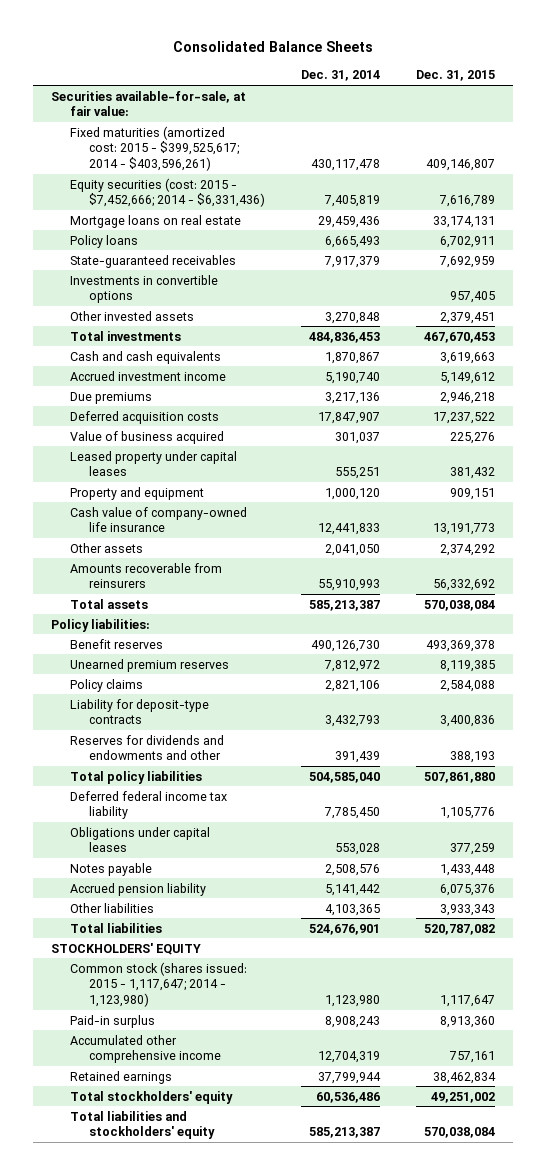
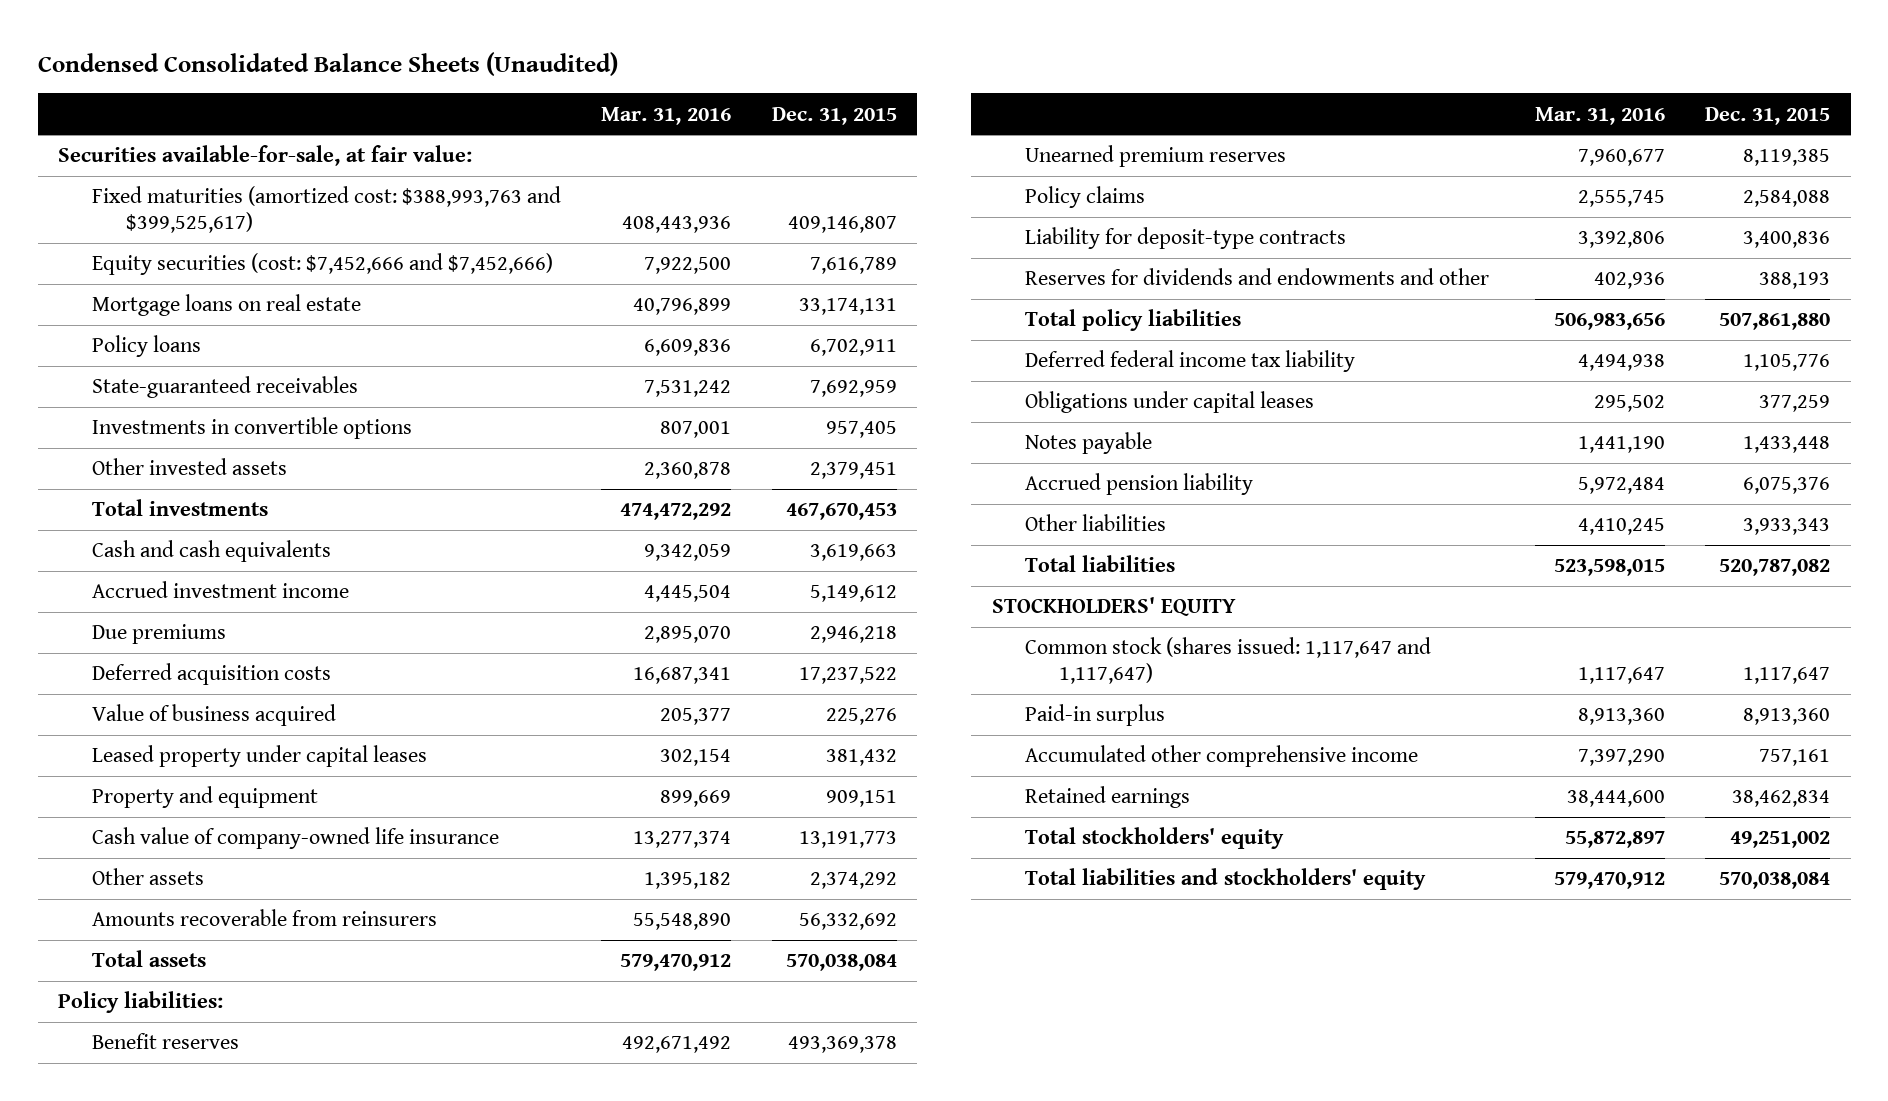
[173,41,374,53] Consolidated Balance Sheets -> [37,51,618,76] Condensed Consolidated Balance Sheets (Unaudited)
[301,70,381,82] Dec. 31, 2014 -> none
none -> [601,106,732,125] Mar. 31, 2016
[70,125,240,171] Fixed maturities (amortized cost: 2015 - $399,525,617; 2014 - $403,596,261) -> [91,186,561,234] Fixed maturities (amortized cost: $388,993,763 and $399,525,617)
[70,177,266,208] Equity securities (cost: 2015 - $7,452,666; 2014 - $6,331,436) -> [91,253,553,276] Equity securities (cost: $7,452,666 and $7,452,666)
[70,961,248,1007] Common stock (shares issued: 2015 - 1,117,647; 2014 - 1,123,980) -> [1025,637,1432,685] Common stock (shares issued: 1,117,647 and 1,117,647)

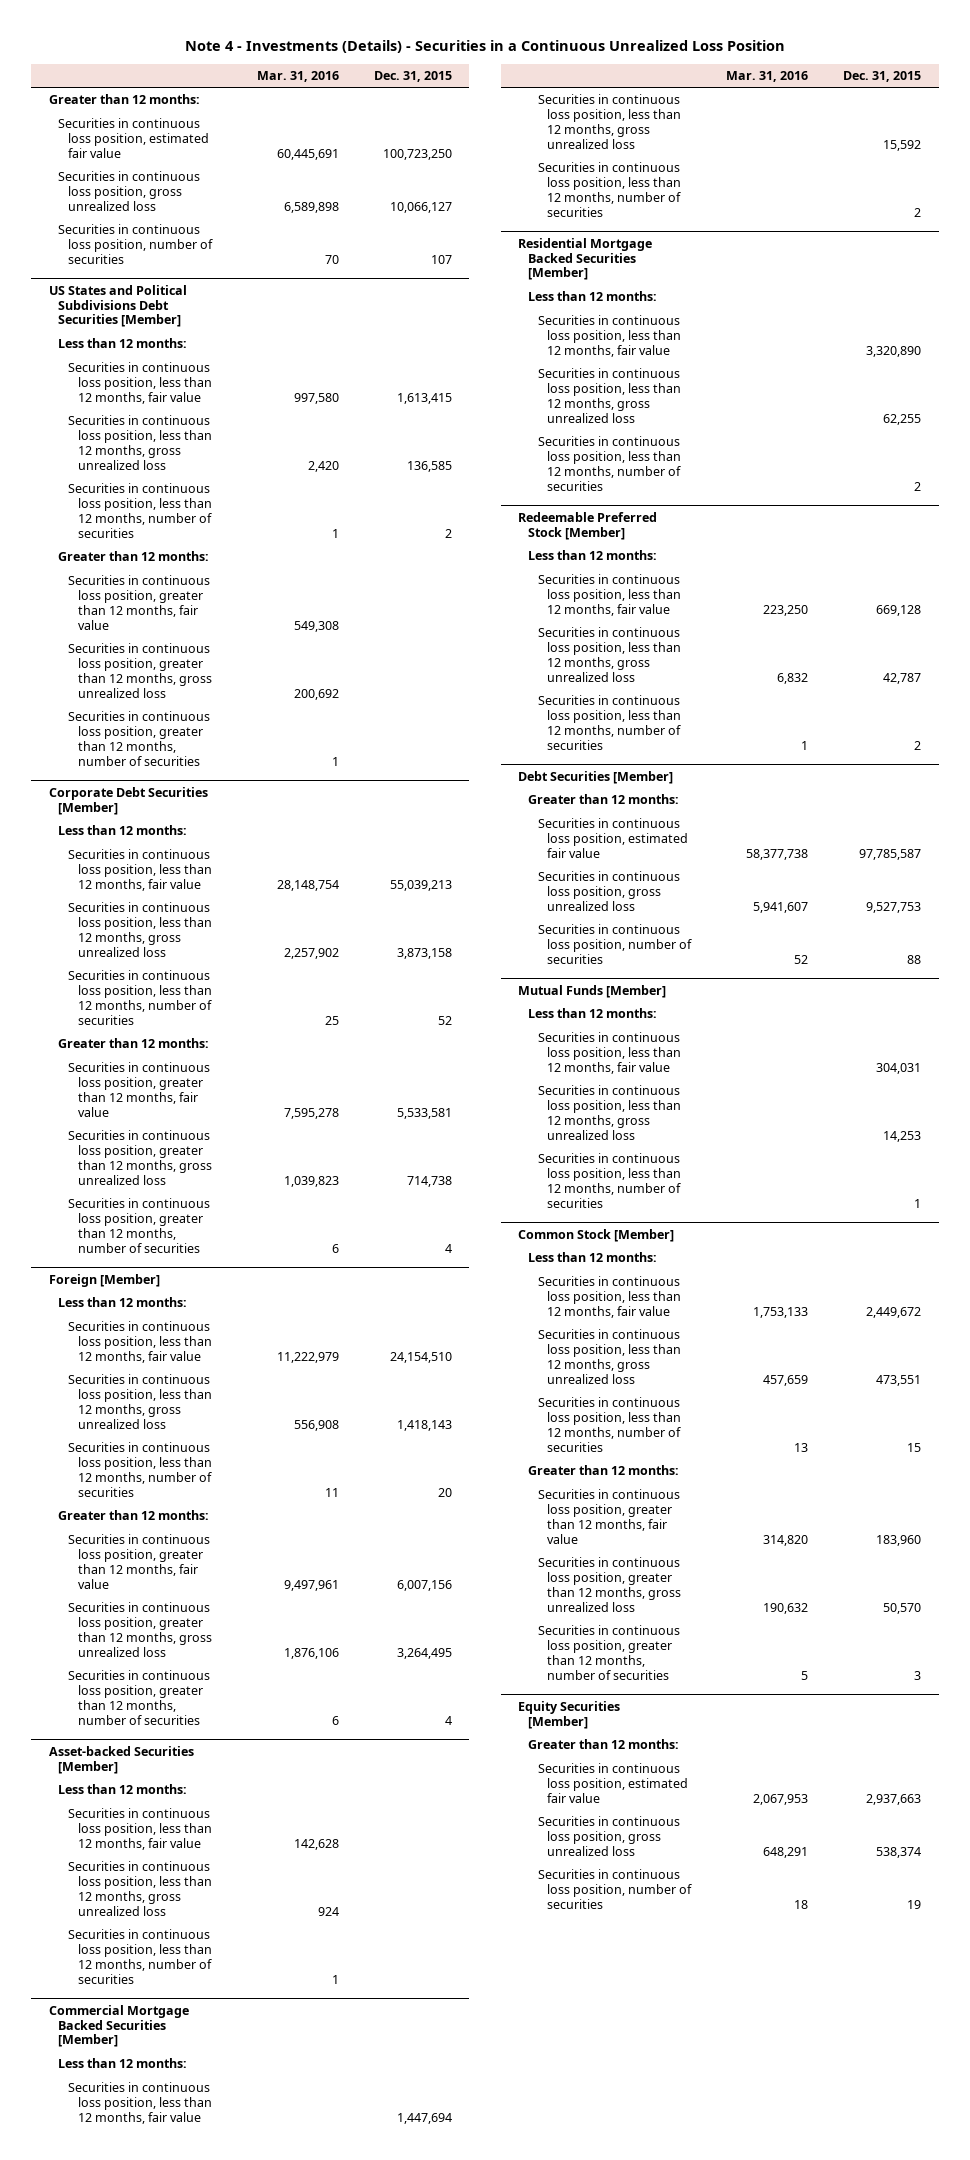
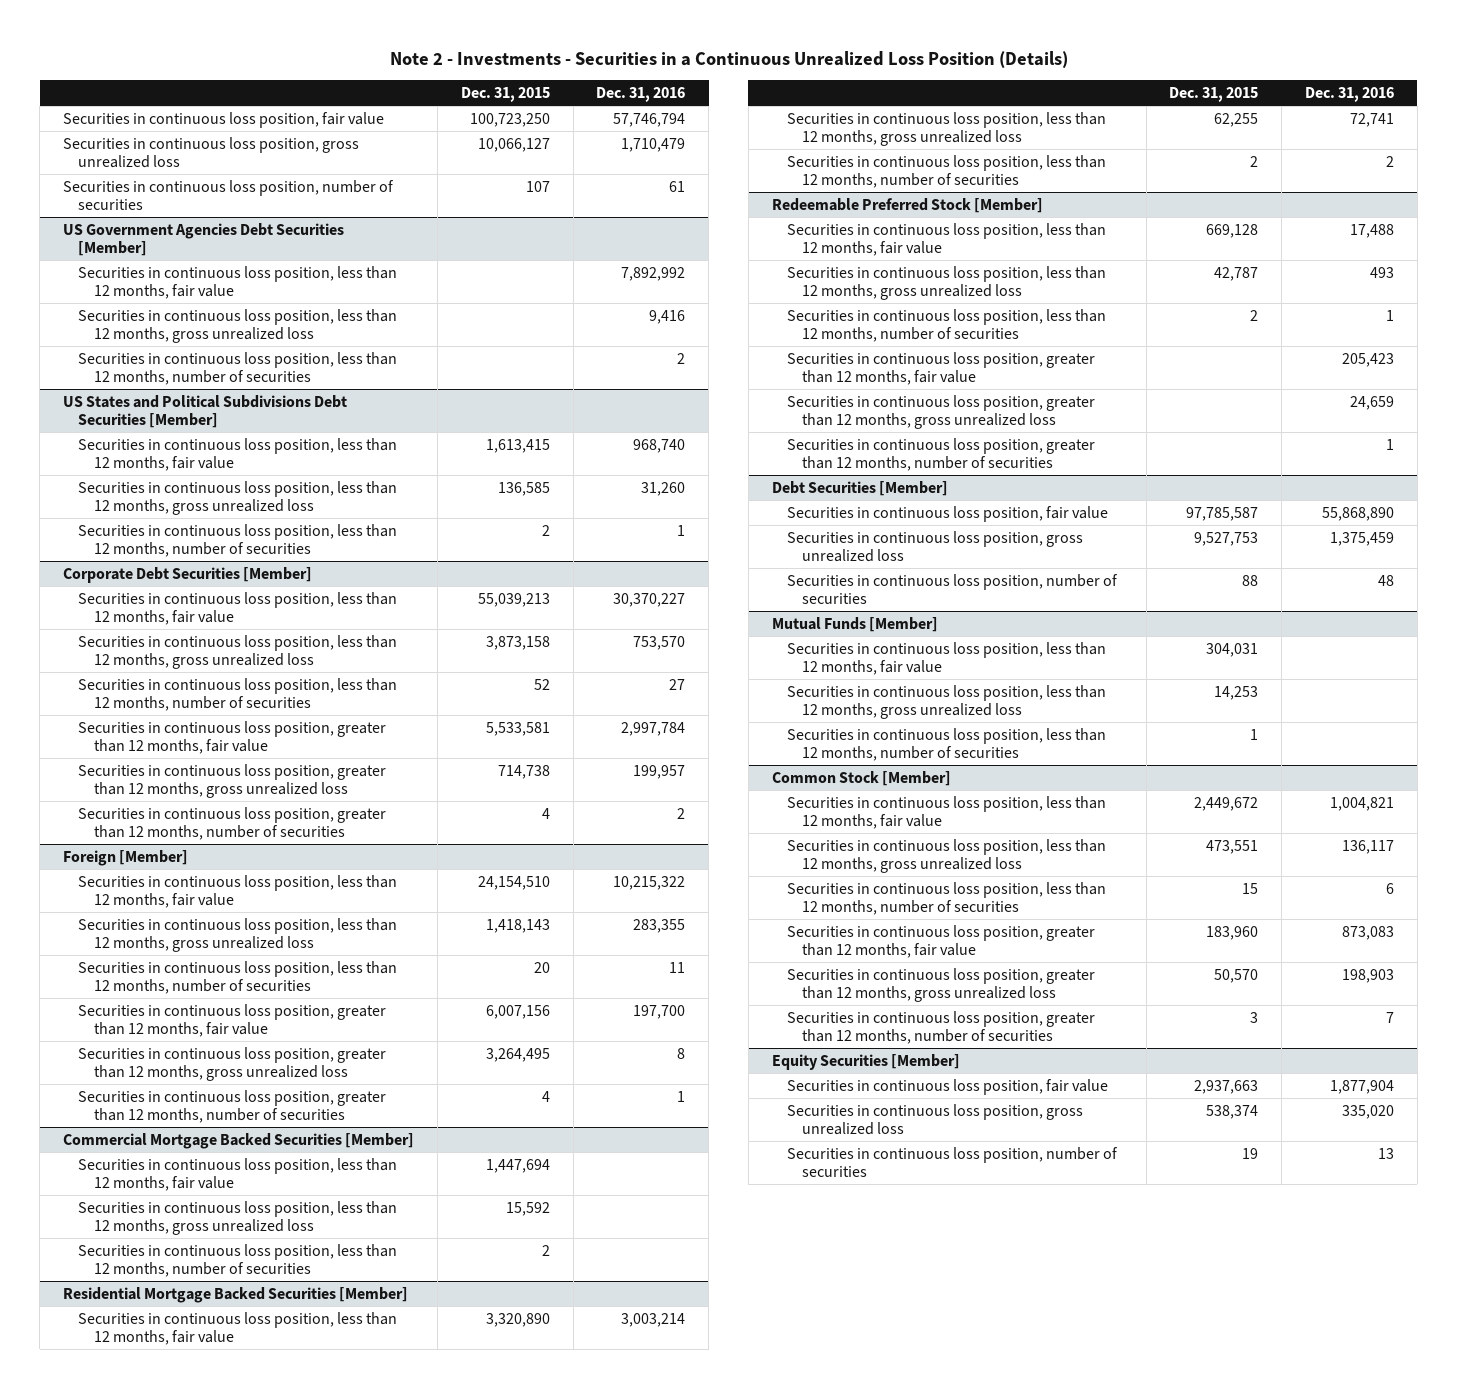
[185,39,786,53] Note 4 - Investments (Details) - Securities in a Continuous Unrealized Loss Position -> [389,50,1068,68] Note 2 - Investments - Securities in a Continuous Unrealized Loss Position (Details)
[256,70,339,82] Mar. 31, 2016 -> none
none -> [596,87,686,103] Dec. 31, 2016
[48,94,200,105] Greater than 12 months: -> none
[58,118,210,159] Securities in continuous loss position, estimated fair value -> [63,111,385,128] Securities in continuous loss position, fair value
none -> [63,222,345,257] US Government Agencies Debt Securities [Member]
none -> [78,265,398,300] Securities in continuous loss position, less than 12 months, fair value
none -> [78,308,398,344] Securities in continuous loss position, less than 12 months, gross unrealized loss
none -> [78,351,398,386] Securities in continuous loss position, less than 12 months, number of securities
[58,338,188,349] Less than 12 months: -> none
[58,551,210,562] Greater than 12 months: -> none
[68,575,211,630] Securities in continuous loss position, greater than 12 months, fair value -> none
[68,643,212,698] Securities in continuous loss position, greater than 12 months, gross unrealized loss -> none
[68,711,211,766] Securities in continuous loss position, greater than 12 months, number of securities -> none
[58,825,188,836] Less than 12 months: -> none
[58,1038,210,1049] Greater than 12 months: -> none
[58,1297,188,1308] Less than 12 months: -> none
[58,1510,210,1521] Greater than 12 months: -> none
[48,1745,194,1774] Asset-backed Securities [Member] -> none
[58,1784,188,1795] Less than 12 months: -> none
[68,1808,212,1851] Securities in continuous loss position, less than 12 months, fair value -> none
[68,1861,212,1916] Securities in continuous loss position, less than 12 months, gross unrealized loss -> none
[68,1929,212,1984] Securities in continuous loss position, less than 12 months, number of securities -> none
[58,2058,188,2069] Less than 12 months: -> none
[528,291,658,302] Less than 12 months: -> none
[528,550,658,561] Less than 12 months: -> none
none -> [786,351,1095,386] Securities in continuous loss position, greater than 12 months, fair value
none -> [786,394,1095,430] Securities in continuous loss position, greater than 12 months, gross unrealized loss
none -> [786,437,1095,472] Securities in continuous loss position, greater than 12 months, number of securities
[528,794,680,805] Greater than 12 months: -> none
[537,818,689,859] Securities in continuous loss position, estimated fair value -> [786,505,1108,522] Securities in continuous loss position, fair value
[528,1008,658,1019] Less than 12 months: -> none
[528,1252,658,1263] Less than 12 months: -> none
[528,1465,680,1476] Greater than 12 months: -> none
[528,1739,680,1750] Greater than 12 months: -> none
[537,1763,689,1804] Securities in continuous loss position, estimated fair value -> [786,1078,1108,1095] Securities in continuous loss position, fair value

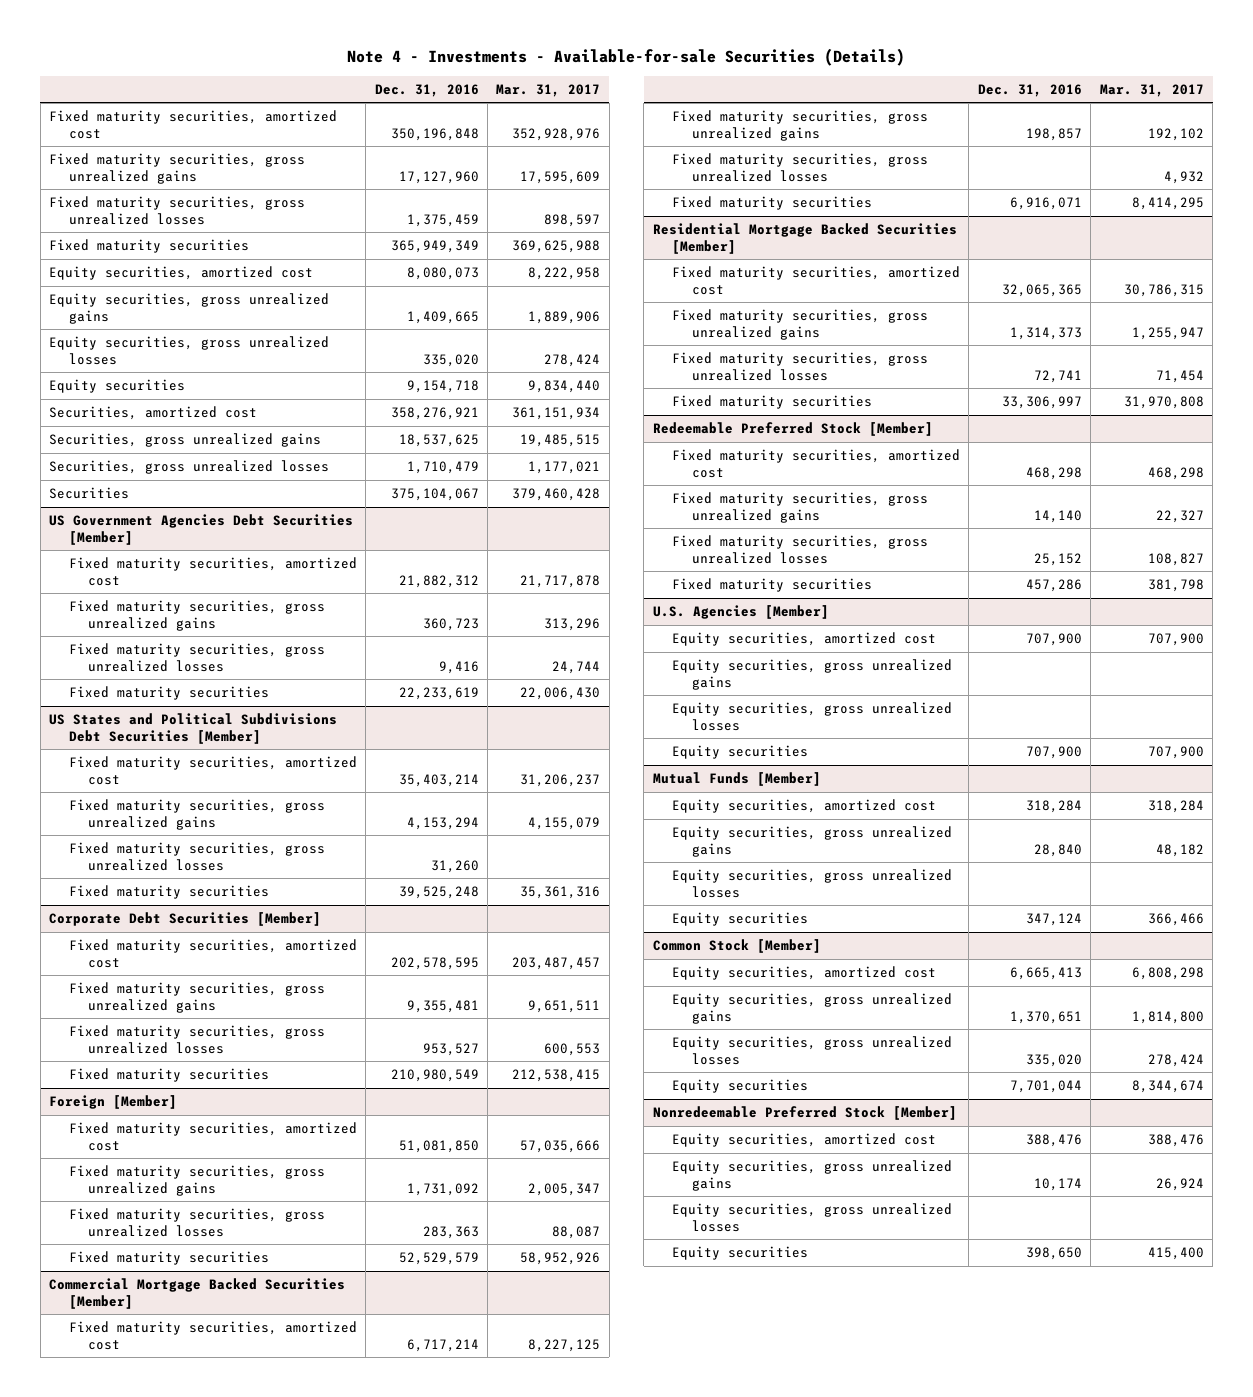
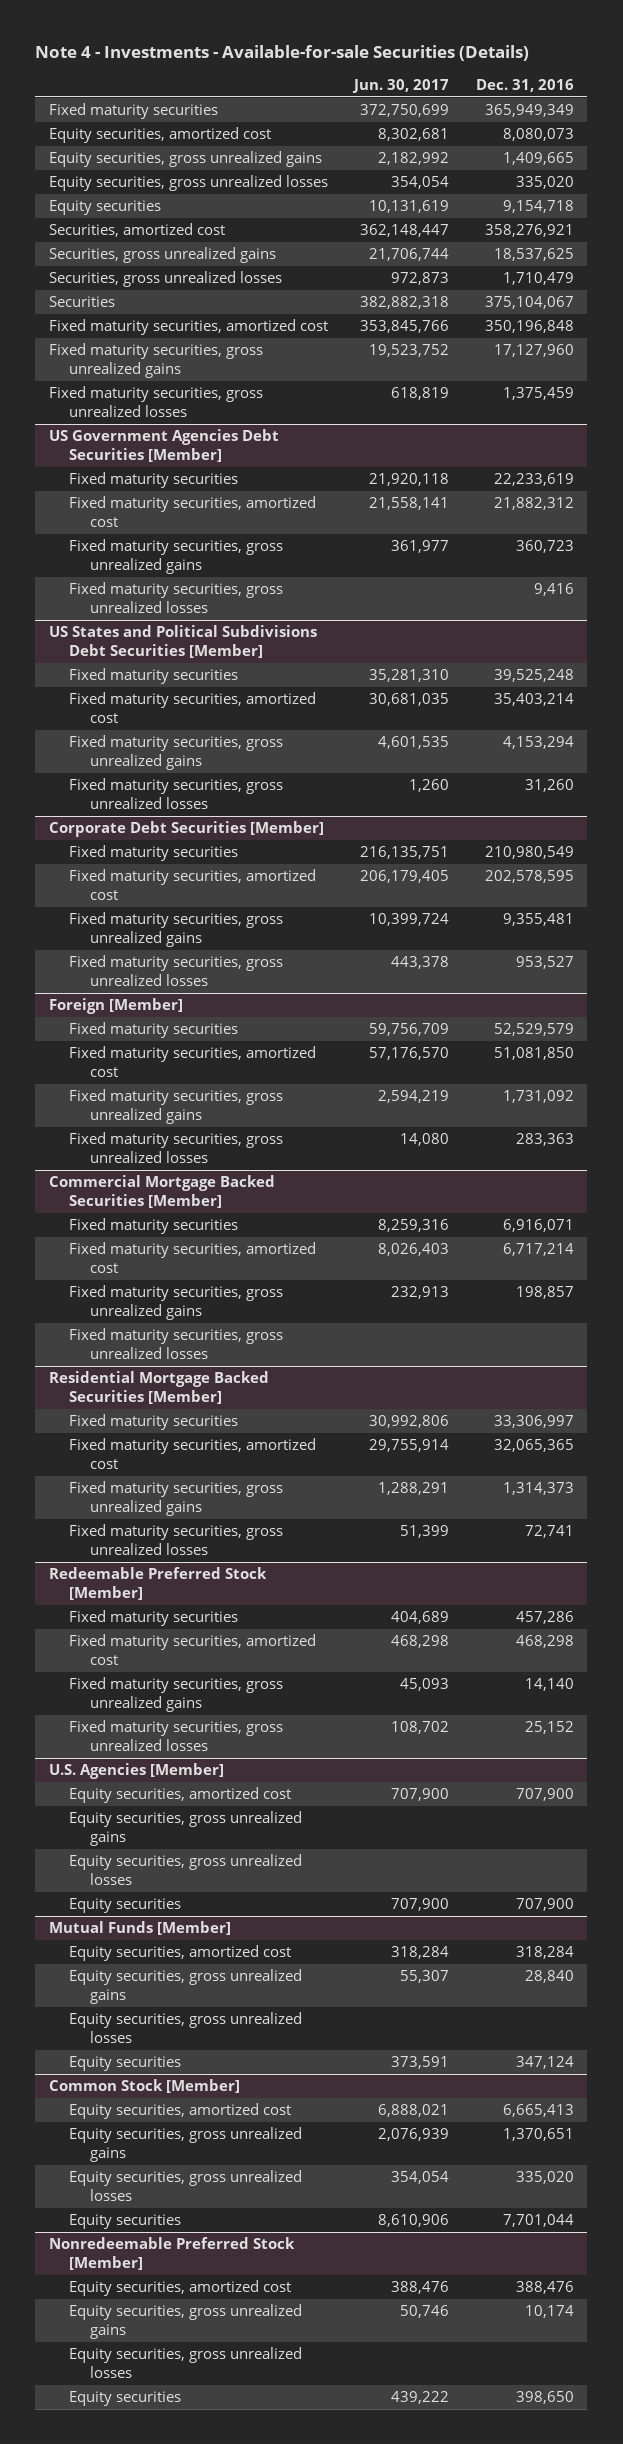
[496,83,601,97] Mar. 31, 2017 -> none
none -> [352,79,450,94] Jun. 30, 2017
[49,110,338,139] Fixed maturity securities, amortized cost -> [48,319,328,336] Fixed maturity securities, amortized cost
[49,153,306,184] Fixed maturity securities, gross unrealized gains -> [48,343,263,379] Fixed maturity securities, gross unrealized gains
[49,196,306,225] Fixed maturity securities, gross unrealized losses -> [48,386,263,418] Fixed maturity securities, gross unrealized losses
[68,686,269,701] Fixed maturity securities -> [69,472,239,489] Fixed maturity securities
[68,885,269,900] Fixed maturity securities -> [69,668,239,685] Fixed maturity securities
[68,1068,269,1083] Fixed maturity securities -> [69,845,239,862] Fixed maturity securities
[68,1251,269,1266] Fixed maturity securities -> [69,1022,239,1039] Fixed maturity securities
[672,196,873,211] Fixed maturity securities -> [69,1218,239,1235] Fixed maturity securities
[672,395,873,410] Fixed maturity securities -> [69,1414,239,1431] Fixed maturity securities
[672,578,873,593] Fixed maturity securities -> [69,1610,239,1627] Fixed maturity securities

